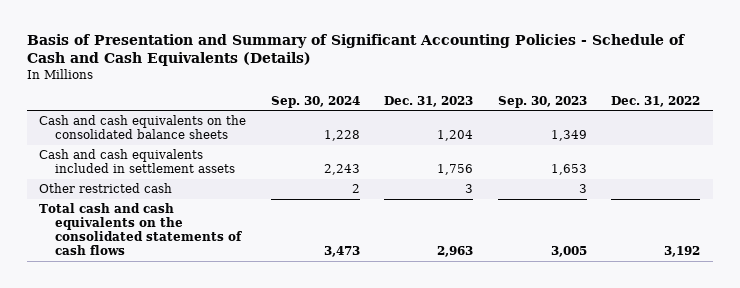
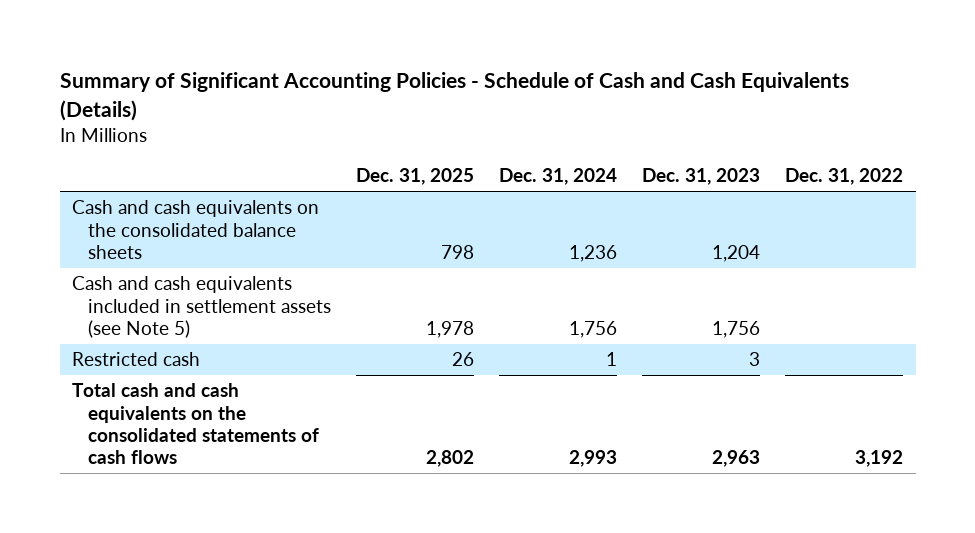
[27,34,686,67] Basis of Presentation and Summary of Significant Accounting Policies - Schedule of Cash and Cash Equivalents (Details) -> [59,72,849,121] Summary of Significant Accounting Policies - Schedule of Cash and Cash Equivalents (Details)
[270,95,360,108] Sep. 30, 2024 -> none
[497,95,587,108] Sep. 30, 2023 -> none
none -> [355,168,474,186] Dec. 31, 2025
none -> [498,168,617,186] Dec. 31, 2024
[39,149,235,174] Cash and cash equivalents included in settlement assets -> [72,276,331,339] Cash and cash equivalents included in settlement assets (see Note 5)
[39,183,173,194] Other restricted cash -> [72,352,201,367] Restricted cash

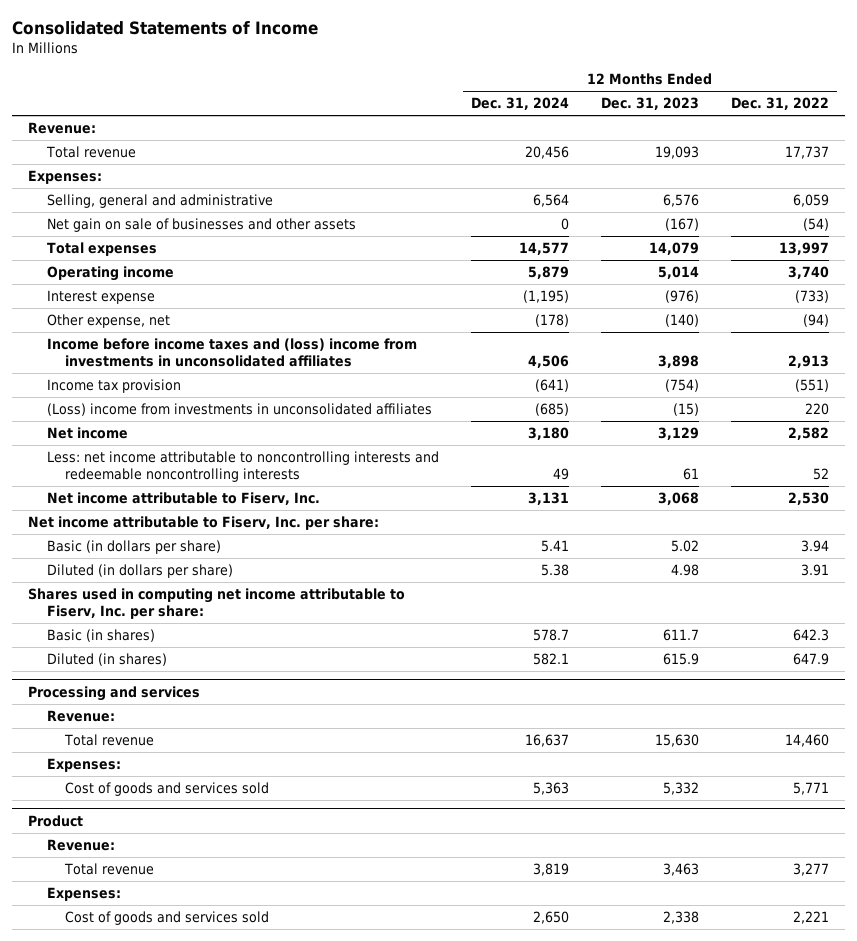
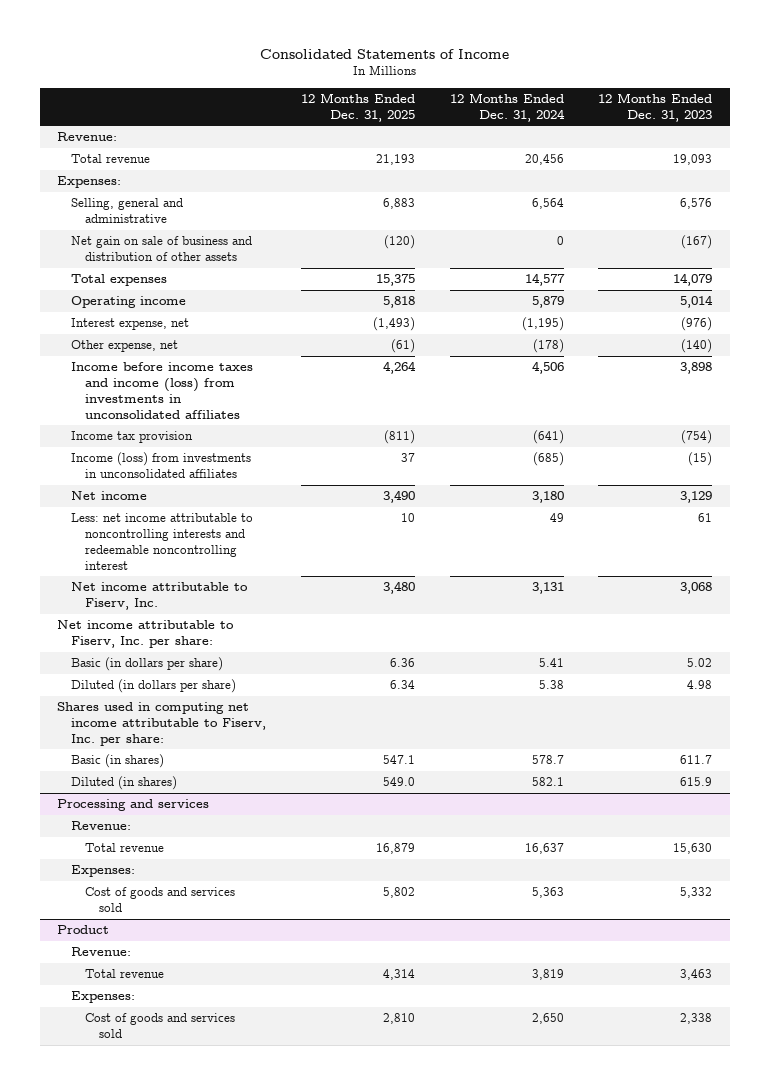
[731,97,830,111] Dec. 31, 2022 -> none
none -> [300,92,415,122] 12 Months Ended Dec. 31, 2025
[46,218,356,233] Net gain on sale of businesses and other assets -> [70,236,252,262] Net gain on sale of business and distribution of other assets
[46,290,155,305] Interest expense -> [70,318,189,331] Interest expense, net
[46,338,417,368] Income before income taxes and (loss) income from investments in unconsolidated affiliates -> [70,362,253,419] Income before income taxes and income (loss) from investments in unconsolidated affiliates
[46,403,432,417] (Loss) income from investments in unconsolidated affiliates -> [70,452,251,479] Income (loss) from investments in unconsolidated affiliates
[46,451,439,483] Less: net income attributable to noncontrolling interests and redeemable noncontrolling interests -> [70,513,253,570] Less: net income attributable to noncontrolling interests and redeemable noncontrolling interest

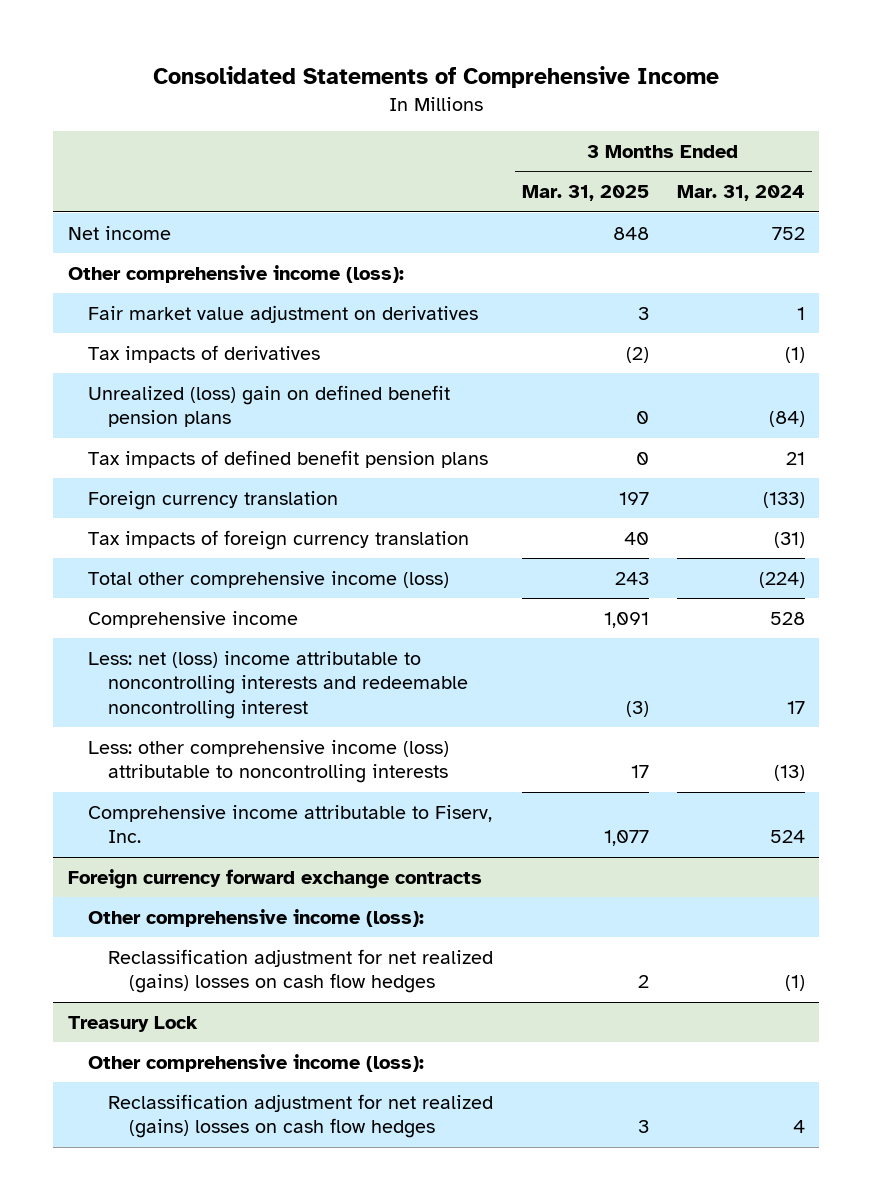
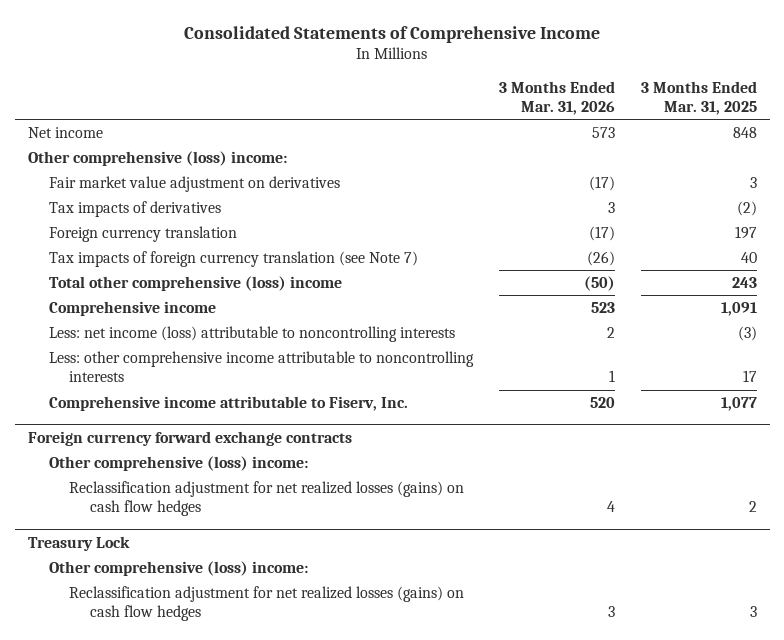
[677,185,806,202] Mar. 31, 2024 -> none
none -> [498,80,615,116] 3 Months Ended Mar. 31, 2026
[67,264,404,283] Other comprehensive income (loss): -> [27,150,287,166] Other comprehensive (loss) income:
[87,384,450,428] Unrealized (loss) gain on defined benefit pension plans -> none
[87,449,488,468] Tax impacts of defined benefit pension plans -> none
[87,529,469,550] Tax impacts of foreign currency translation -> [48,250,418,267] Tax impacts of foreign currency translation (see Note 7)
[87,570,449,588] Total other comprehensive income (loss) -> [48,275,342,291] Total other comprehensive (loss) income
[87,650,469,719] Less: net (loss) income attributable to noncontrolling interests and redeemable noncontrolling interest -> [48,325,455,342] Less: net income (loss) attributable to noncontrolling interests
[87,739,449,784] Less: other comprehensive income (loss) attributable to noncontrolling interests -> [48,350,474,383] Less: other comprehensive income attributable to noncontrolling interests
[87,908,424,927] Other comprehensive income (loss): -> [48,455,308,471] Other comprehensive (loss) income:
[108,948,494,994] Reclassification adjustment for net realized (gains) losses on cash flow hedges -> [69,480,465,517] Reclassification adjustment for net realized losses (gains) on cash flow hedges
[87,1053,424,1072] Other comprehensive income (loss): -> [48,560,308,576] Other comprehensive (loss) income:
[108,1093,494,1139] Reclassification adjustment for net realized (gains) losses on cash flow hedges -> [69,585,465,622] Reclassification adjustment for net realized losses (gains) on cash flow hedges

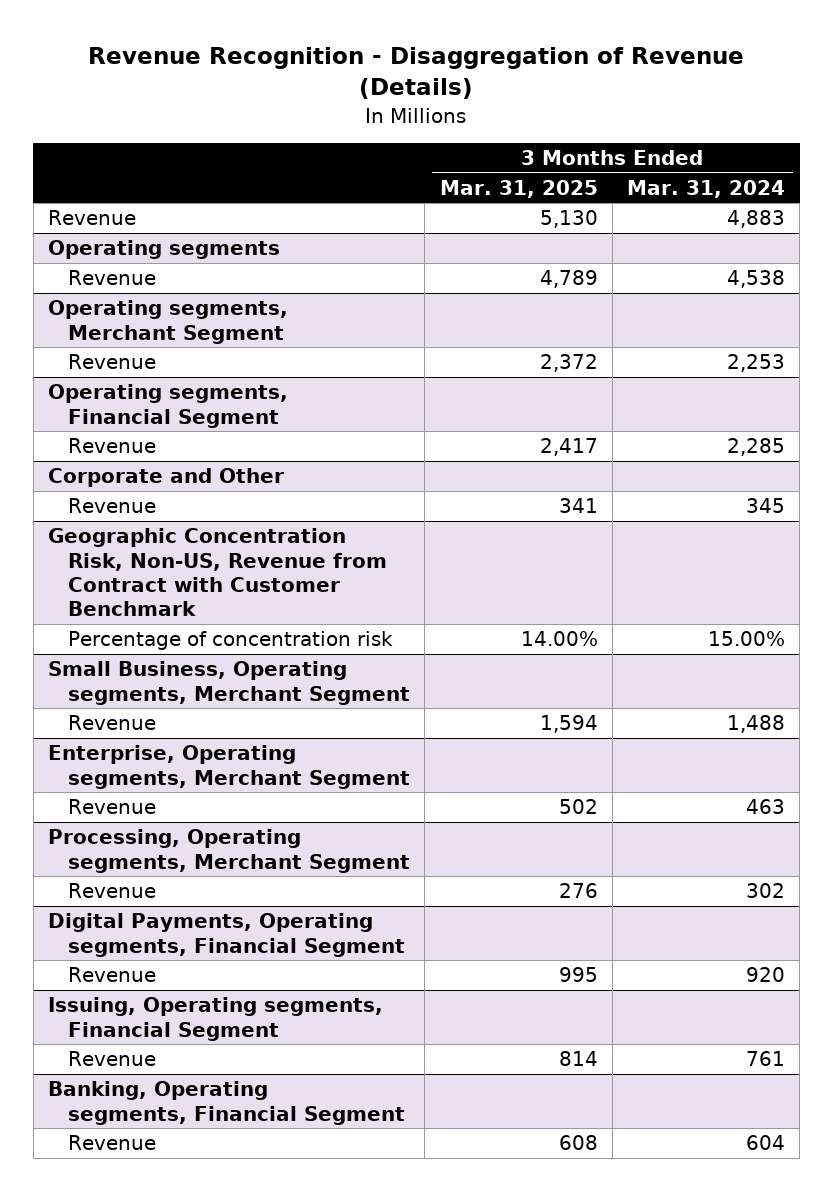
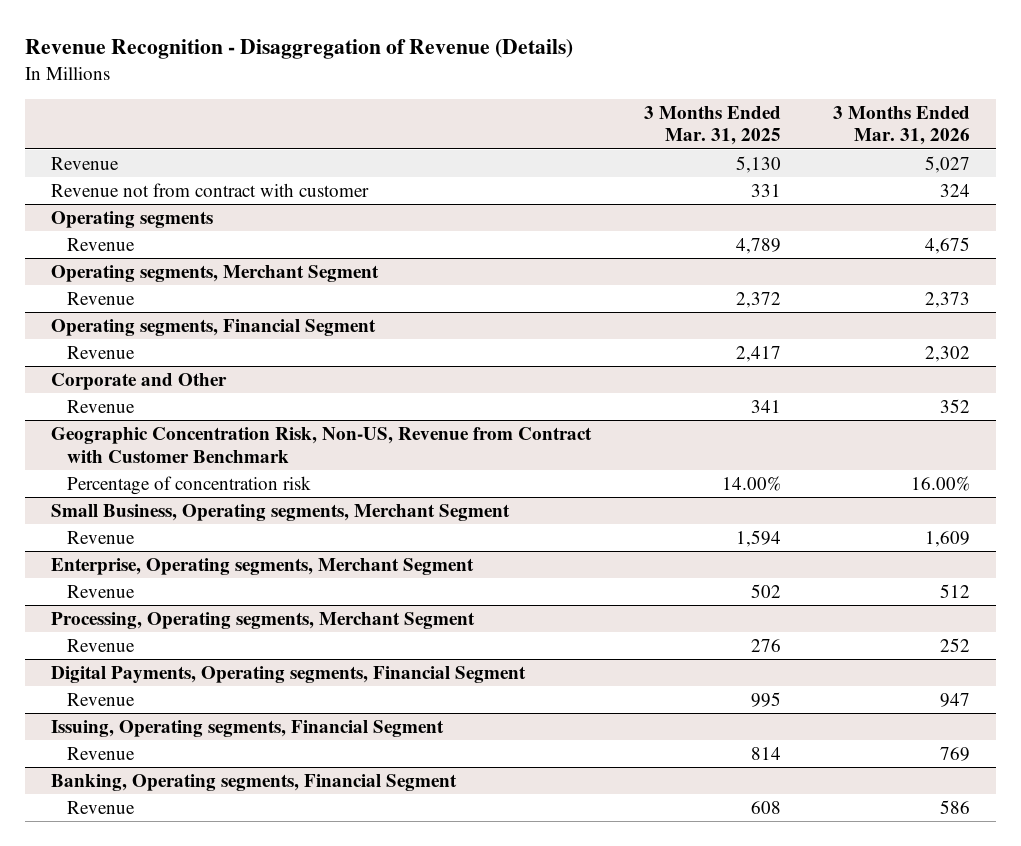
[627,179,786,198] Mar. 31, 2024 -> none
none -> [833,105,971,146] 3 Months Ended Mar. 31, 2026
none -> [51,182,370,197] Revenue not from contract with customer

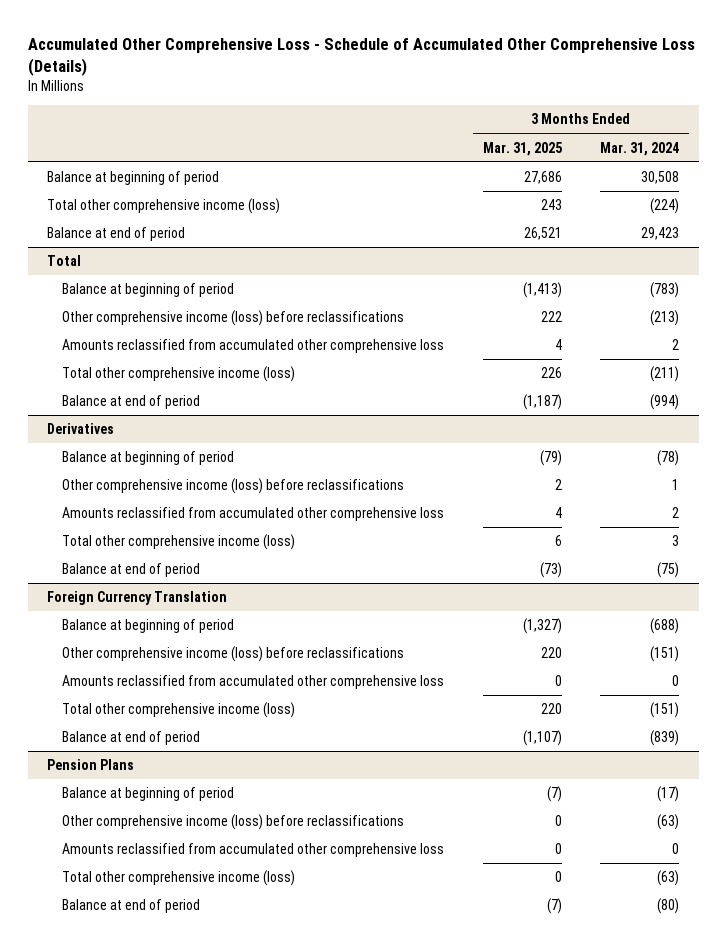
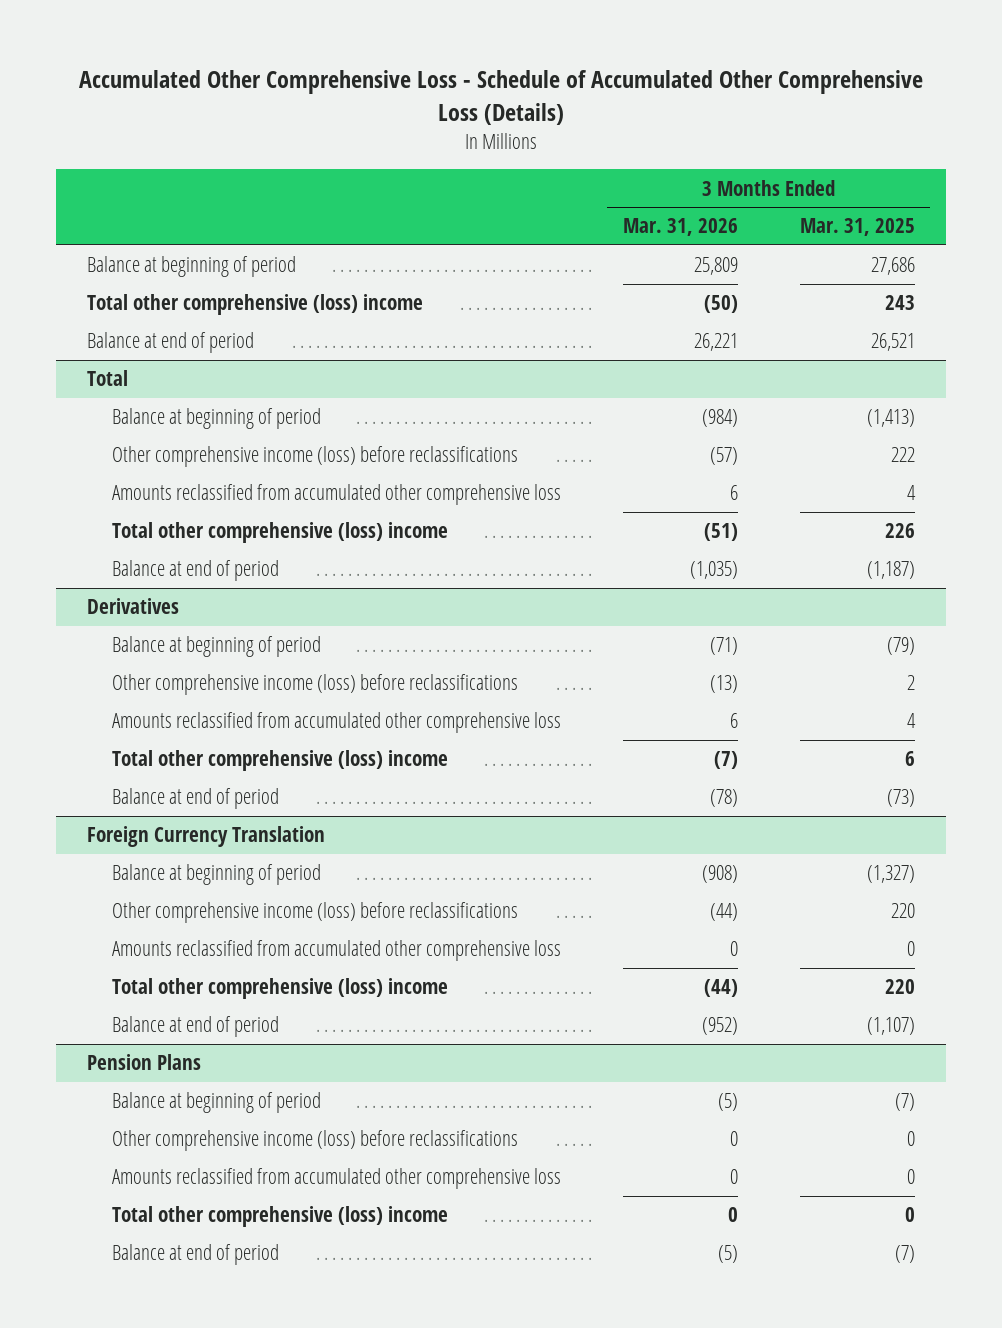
[600,141,680,156] Mar. 31, 2024 -> none
none -> [622,218,738,237] Mar. 31, 2026
[47,198,281,215] Total other comprehensive income (loss) -> [87,294,424,316] Total other comprehensive (loss) income
[61,366,295,383] Total other comprehensive income (loss) -> [112,522,449,544] Total other comprehensive (loss) income
[61,534,295,551] Total other comprehensive income (loss) -> [112,750,449,772] Total other comprehensive (loss) income
[61,702,295,719] Total other comprehensive income (loss) -> [112,978,449,1000] Total other comprehensive (loss) income
[61,870,295,887] Total other comprehensive income (loss) -> [112,1206,449,1228] Total other comprehensive (loss) income

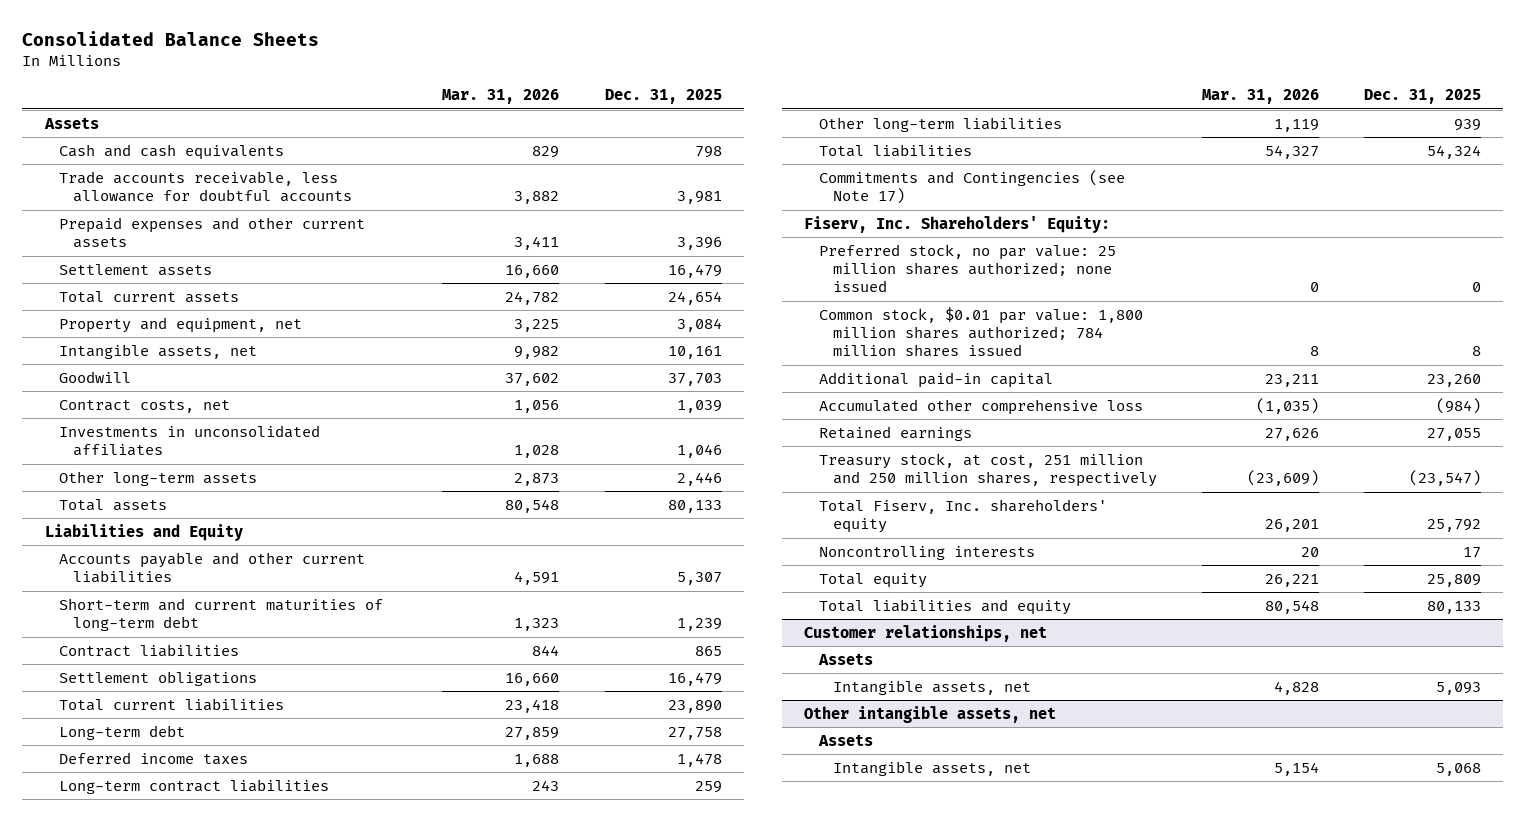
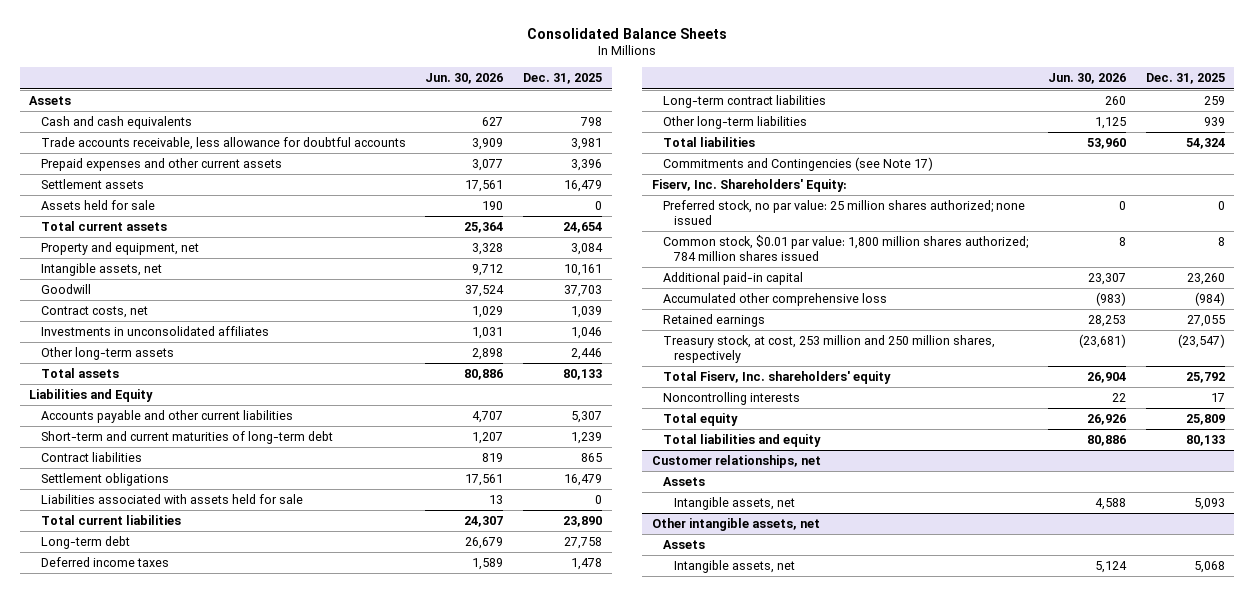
[442,89,560,105] Mar. 31, 2026 -> none
none -> [425,73,504,85] Jun. 30, 2026
none -> [40,199,155,210] Assets held for sale
none -> [40,493,303,504] Liabilities associated with assets held for sale
[818,452,1157,488] Treasury stock, at cost, 251 million and 250 million shares, respectively -> [663,334,996,363] Treasury stock, at cost, 253 million and 250 million shares, respectively

